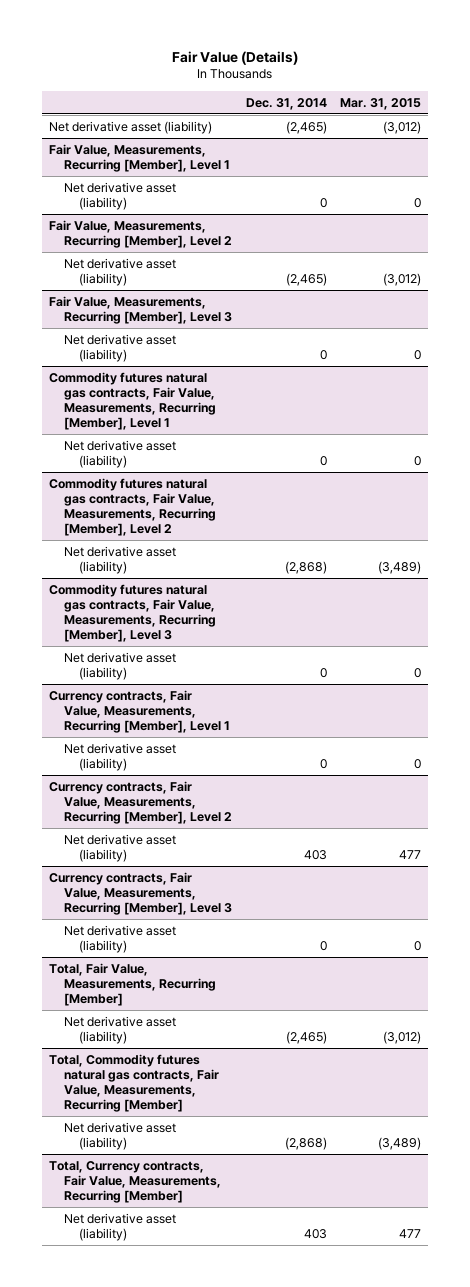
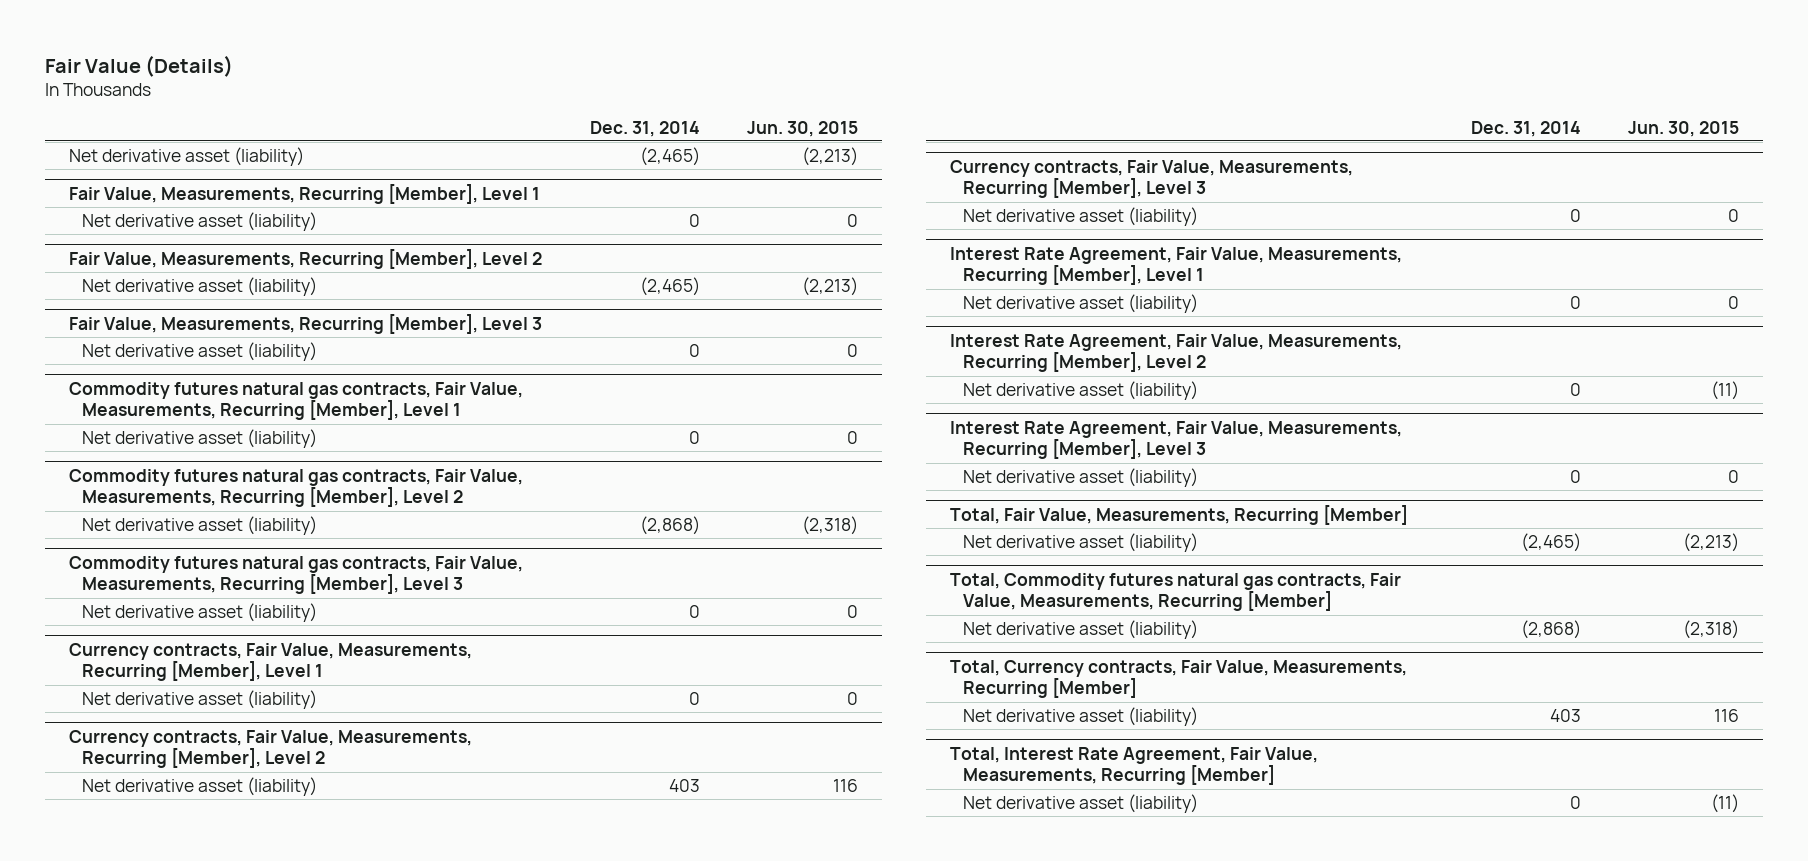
[340,97,422,110] Mar. 31, 2015 -> none
none -> [747,120,859,137] Jun. 30, 2015
none -> [949,246,1402,286] Interest Rate Agreement, Fair Value, Measurements, Recurring [Member], Level 1
none -> [962,293,1198,313] Net derivative asset (liability)
none -> [949,333,1402,373] Interest Rate Agreement, Fair Value, Measurements, Recurring [Member], Level 2
none -> [962,380,1198,400] Net derivative asset (liability)
none -> [949,420,1402,460] Interest Rate Agreement, Fair Value, Measurements, Recurring [Member], Level 3
none -> [962,467,1198,487] Net derivative asset (liability)
none -> [949,746,1318,786] Total, Interest Rate Agreement, Fair Value, Measurements, Recurring [Member]
none -> [962,793,1198,813] Net derivative asset (liability)

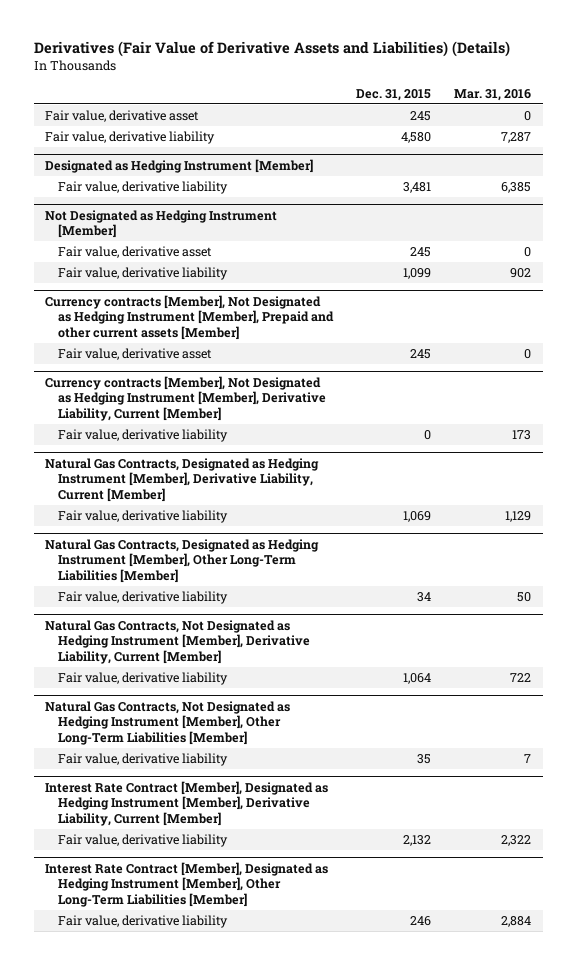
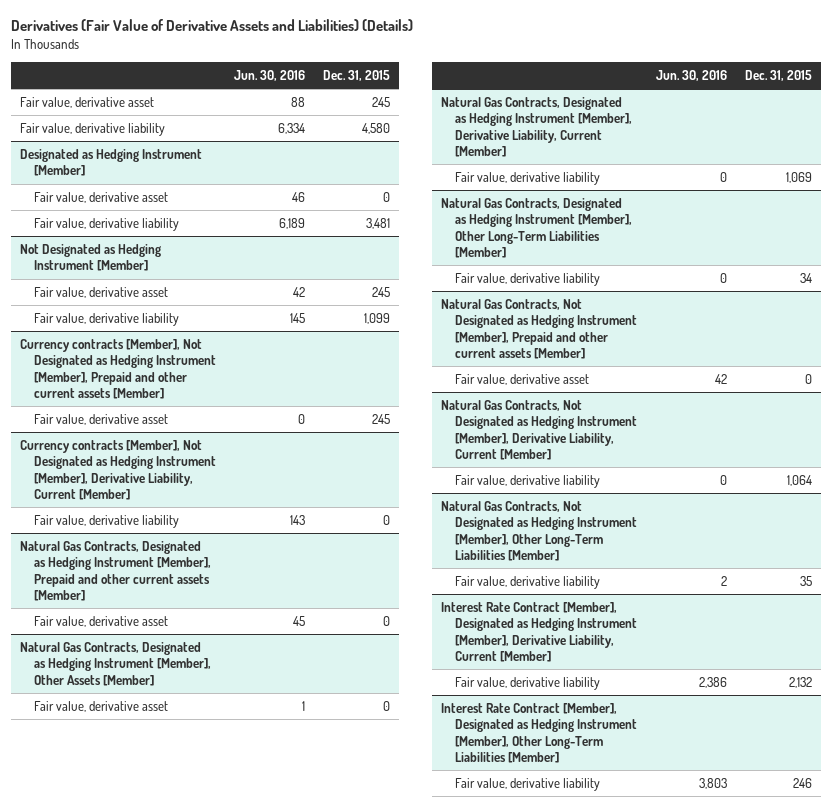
[454,88,532,101] Mar. 31, 2016 -> none
none -> [234,70,306,82] Jun. 30, 2016
none -> [34,191,169,203] Fair value, derivative asset
none -> [20,540,212,601] Natural Gas Contracts, Designated as Hedging Instrument [Member], Prepaid and other current assets [Member]
none -> [34,615,169,627] Fair value, derivative asset
none -> [20,641,212,686] Natural Gas Contracts, Designated as Hedging Instrument [Member], Other Assets [Member]
none -> [34,700,169,712] Fair value, derivative asset
none -> [441,298,638,359] Natural Gas Contracts, Not Designated as Hedging Instrument [Member], Prepaid and other current assets [Member]
none -> [455,373,590,385] Fair value, derivative asset

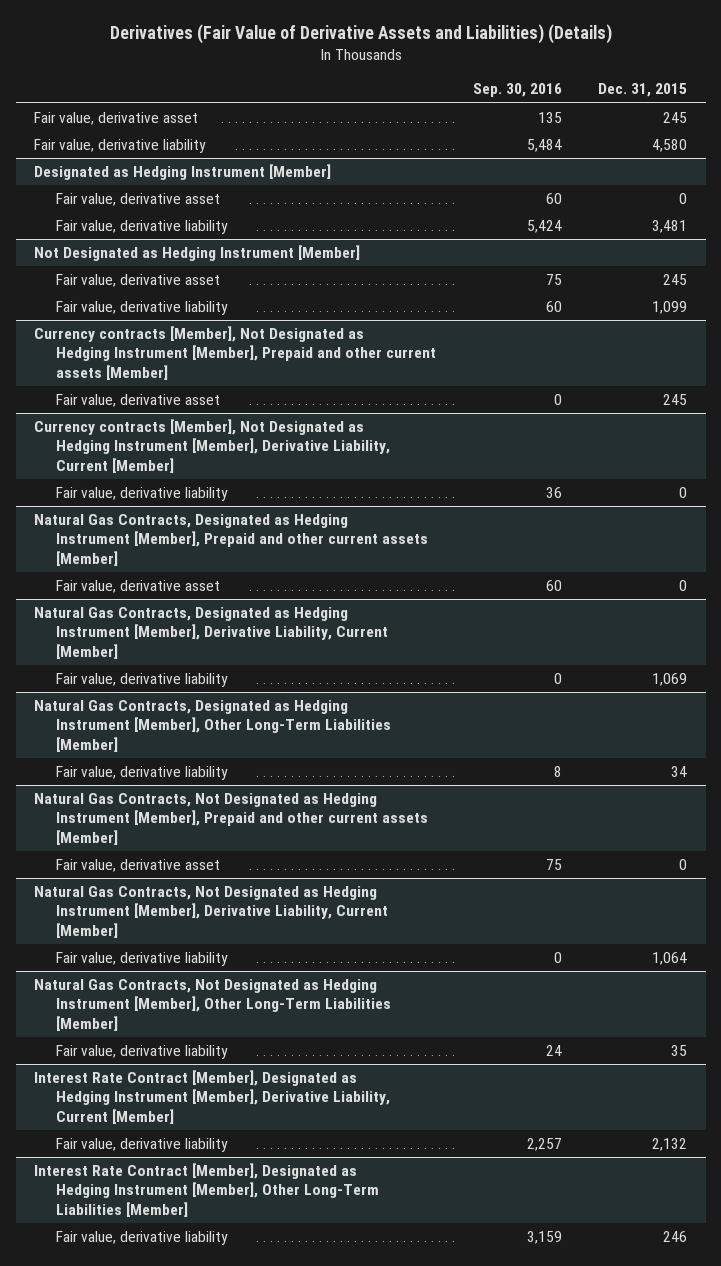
[234,70,306,82] Jun. 30, 2016 -> none
none -> [472,83,562,98] Sep. 30, 2016
[20,641,212,686] Natural Gas Contracts, Designated as Hedging Instrument [Member], Other Assets [Member] -> none
[34,700,169,712] Fair value, derivative asset -> none

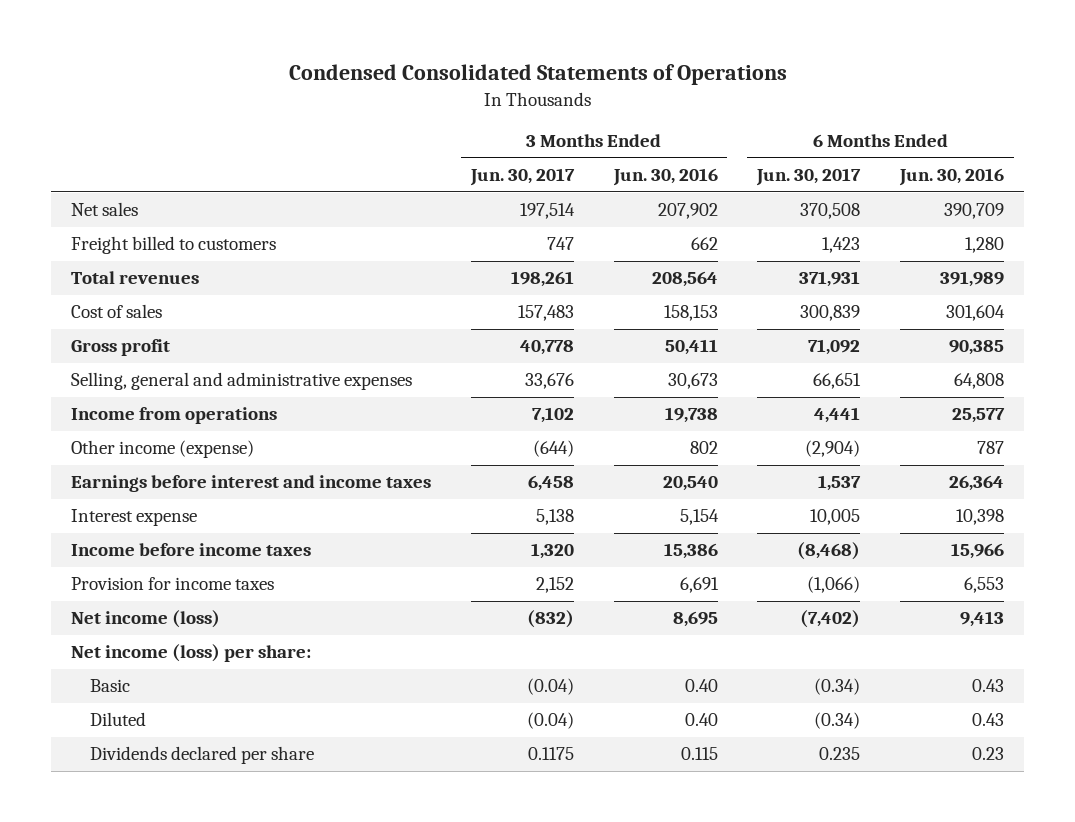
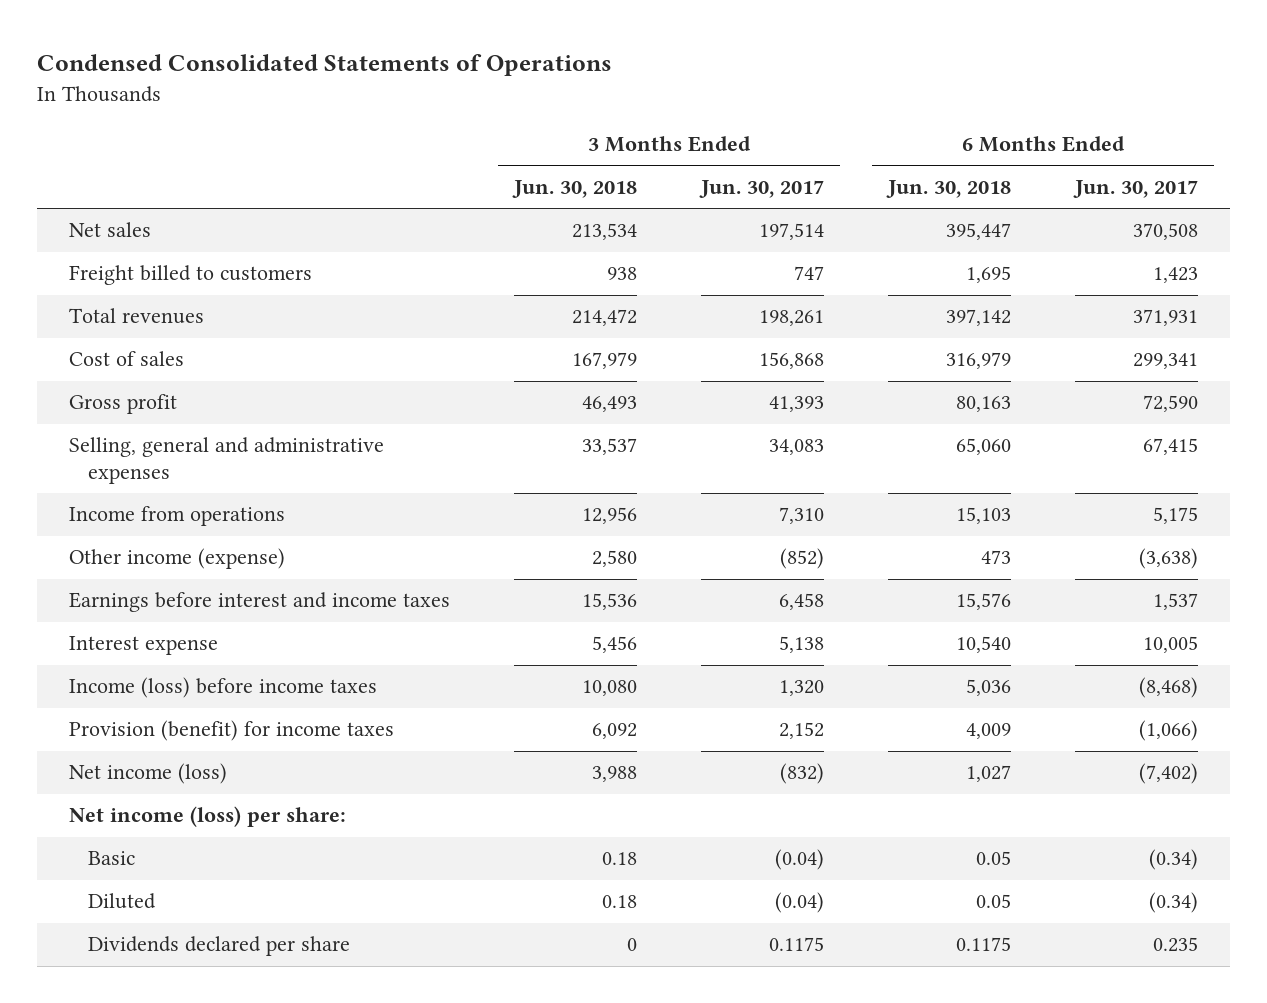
[612,168,718,187] Jun. 30, 2016 -> none
[898,168,1004,187] Jun. 30, 2016 -> none
none -> [512,179,638,198] Jun. 30, 2018
none -> [885,179,1011,198] Jun. 30, 2018
[517,305,574,322] 157,483 -> [759,352,825,370] 156,868
[800,305,861,322] 300,839 -> [1132,353,1198,370] 299,341
[519,340,574,356] 40,778 -> [769,396,825,413] 41,393
[808,339,861,356] 71,092 -> [1142,395,1198,413] 72,590
[524,373,574,390] 33,676 -> [769,439,825,456] 34,083
[813,373,862,390] 66,651 -> [1142,438,1198,456] 67,415
[531,407,574,424] 7,102 -> [779,507,825,525] 7,310
[814,407,861,424] 4,441 -> [1152,507,1198,525] 5,175
[532,440,574,458] (644) -> [780,548,825,570] (852)
[805,440,861,458] (2,904) -> [1138,548,1198,570] (3,638)
[71,543,312,557] Income before income taxes -> [69,677,378,699] Income (loss) before income taxes
[71,577,275,591] Provision for income taxes -> [69,720,395,742] Provision (benefit) for income taxes

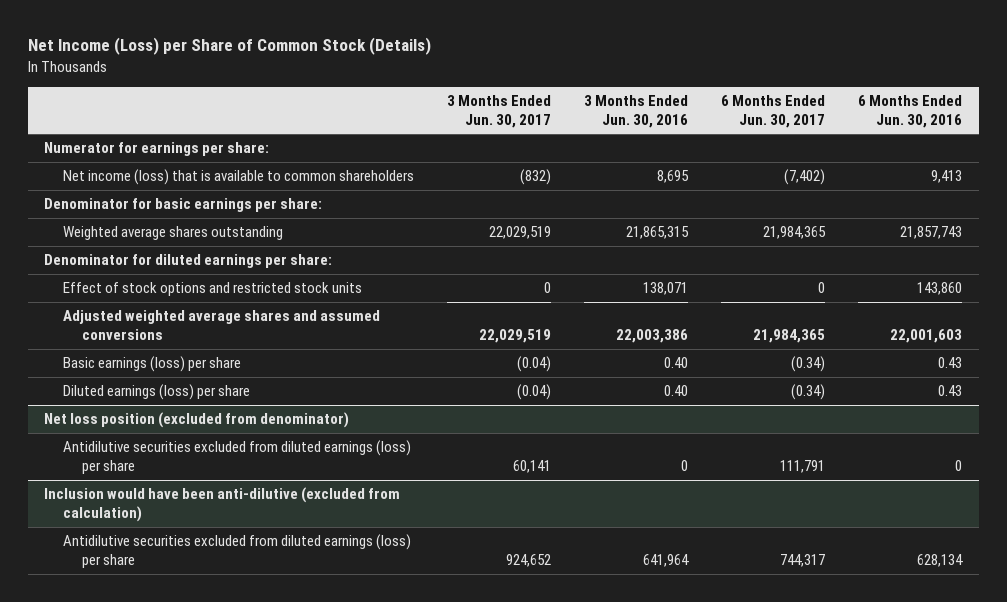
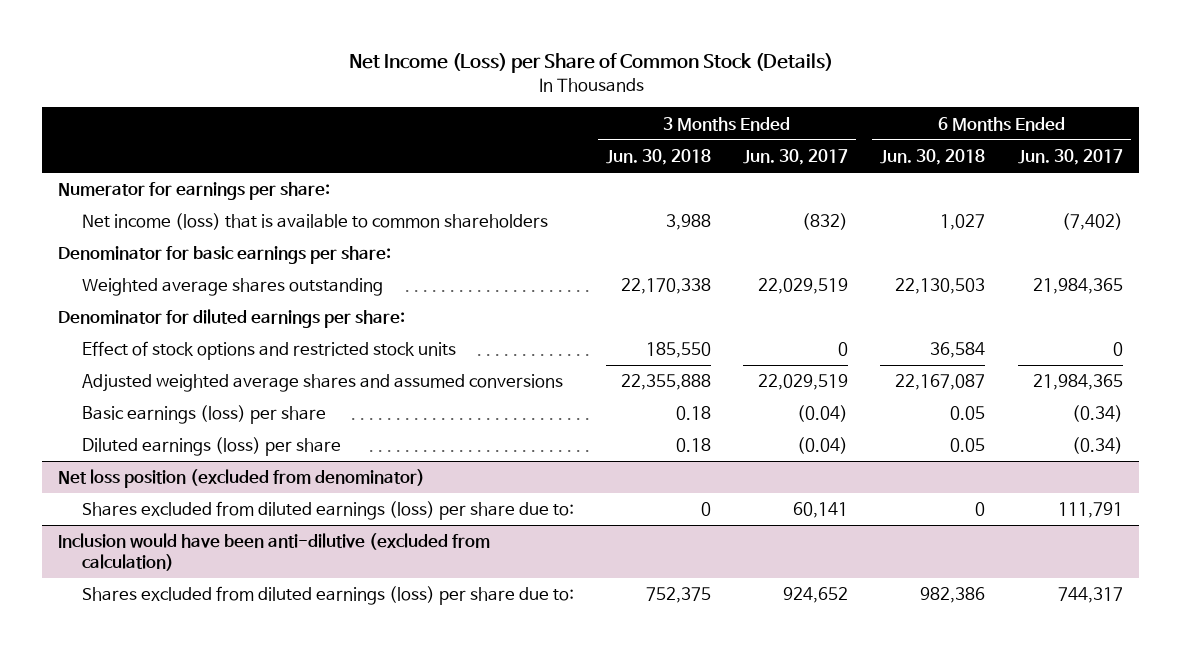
[584,94,689,128] 3 Months Ended Jun. 30, 2016 -> none
[858,94,963,128] 6 Months Ended Jun. 30, 2016 -> none
none -> [606,148,712,165] Jun. 30, 2018
none -> [880,148,986,165] Jun. 30, 2018
[63,440,412,475] Antidilutive securities excluded from diluted earnings (loss) per share -> [82,501,575,521] Shares excluded from diluted earnings (loss) per share due to:
[63,534,412,569] Antidilutive securities excluded from diluted earnings (loss) per share -> [82,586,575,606] Shares excluded from diluted earnings (loss) per share due to:

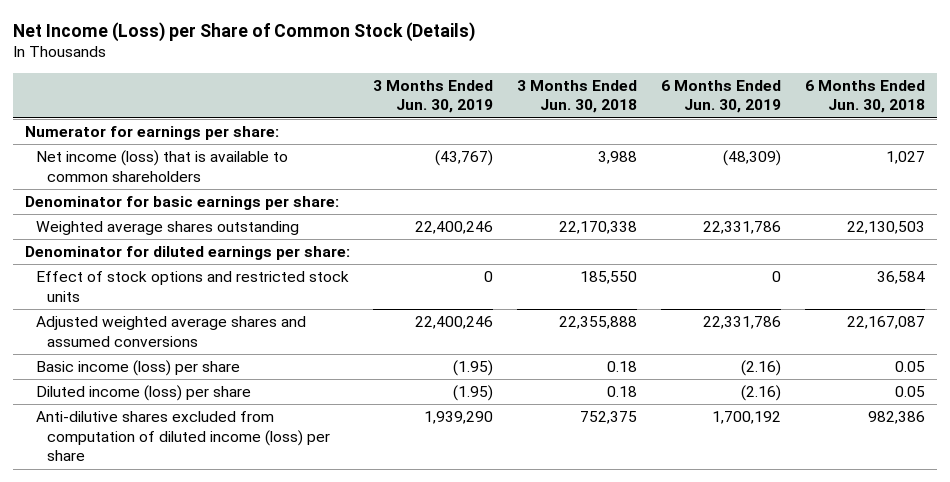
[743,148,849,165] Jun. 30, 2017 -> none
[1017,148,1123,165] Jun. 30, 2017 -> none
none -> [373,79,494,114] 3 Months Ended Jun. 30, 2019
none -> [661,79,782,114] 6 Months Ended Jun. 30, 2019
[58,469,426,489] Net loss position (excluded from denominator) -> none
[58,533,491,571] Inclusion would have been anti-dilutive (excluded from calculation) -> none
[82,586,575,606] Shares excluded from diluted earnings (loss) per share due to: -> none
[82,405,327,425] Basic earnings (loss) per share -> [35,360,240,377] Basic income (loss) per share
[82,437,342,457] Diluted earnings (loss) per share -> [35,385,251,402] Diluted income (loss) per share
[82,501,575,521] Shares excluded from diluted earnings (loss) per share due to: -> [35,411,331,462] Anti-dilutive shares excluded from computation of diluted income (loss) per share
[701,502,712,517] 0 -> [580,411,638,425] 752,375
[975,502,986,517] 0 -> [868,411,926,425] 982,386

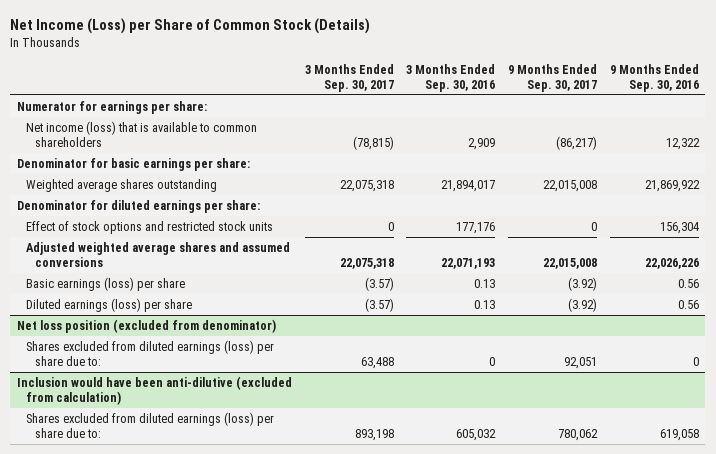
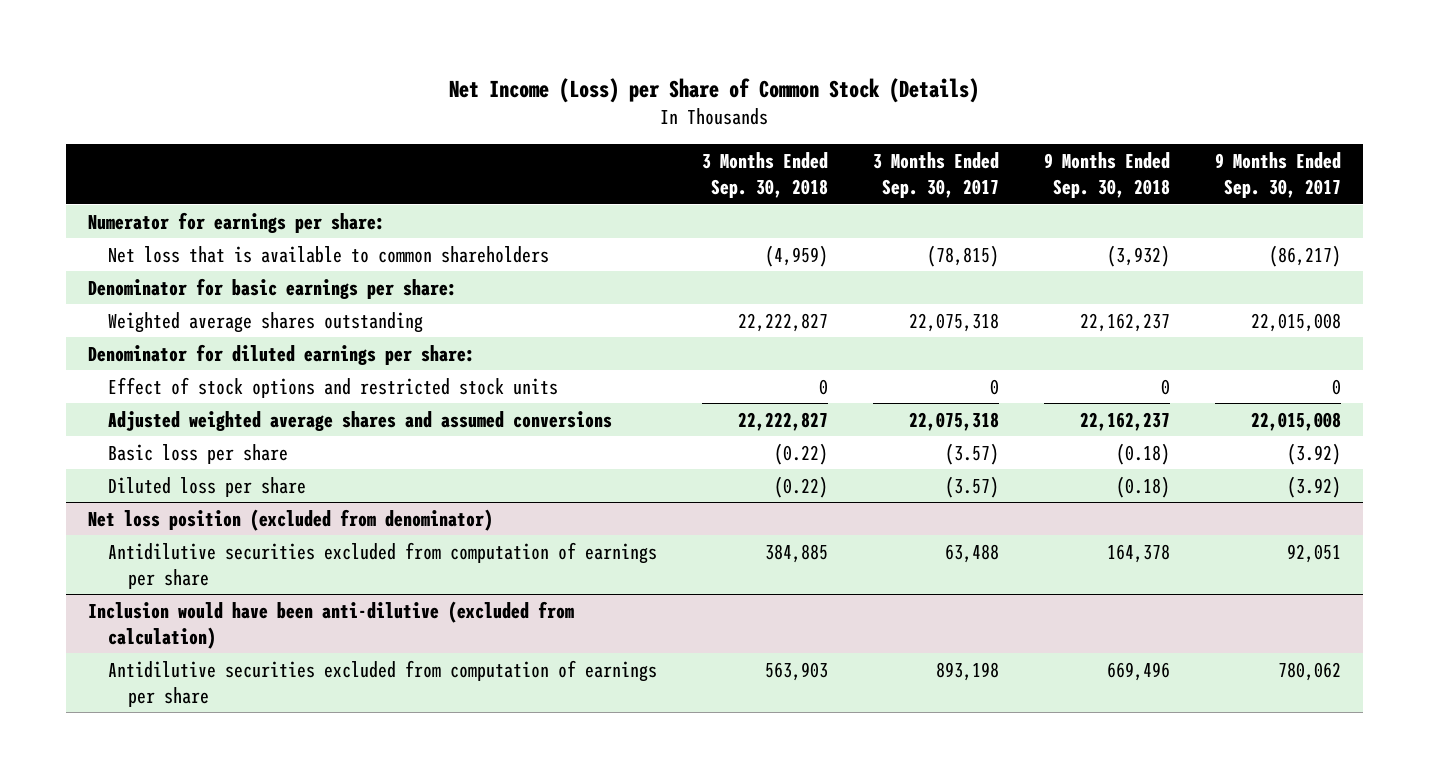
[406,64,496,92] 3 Months Ended Sep. 30, 2016 -> none
[609,64,699,92] 9 Months Ended Sep. 30, 2016 -> none
none -> [701,151,828,199] 3 Months Ended Sep. 30, 2018
none -> [1043,151,1170,199] 9 Months Ended Sep. 30, 2018
[25,121,257,147] Net income (loss) that is available to common shareholders -> [107,245,549,263] Net loss that is available to common shareholders
[25,277,185,292] Basic earnings (loss) per share -> [107,443,288,464] Basic loss per share
[25,298,192,313] Diluted earnings (loss) per share -> [107,476,306,497] Diluted loss per share
[25,340,274,366] Shares excluded from diluted earnings (loss) per share due to: -> [107,541,657,589] Antidilutive securities excluded from computation of earnings per share
[25,412,274,438] Shares excluded from diluted earnings (loss) per share due to: -> [107,659,657,707] Antidilutive securities excluded from computation of earnings per share

